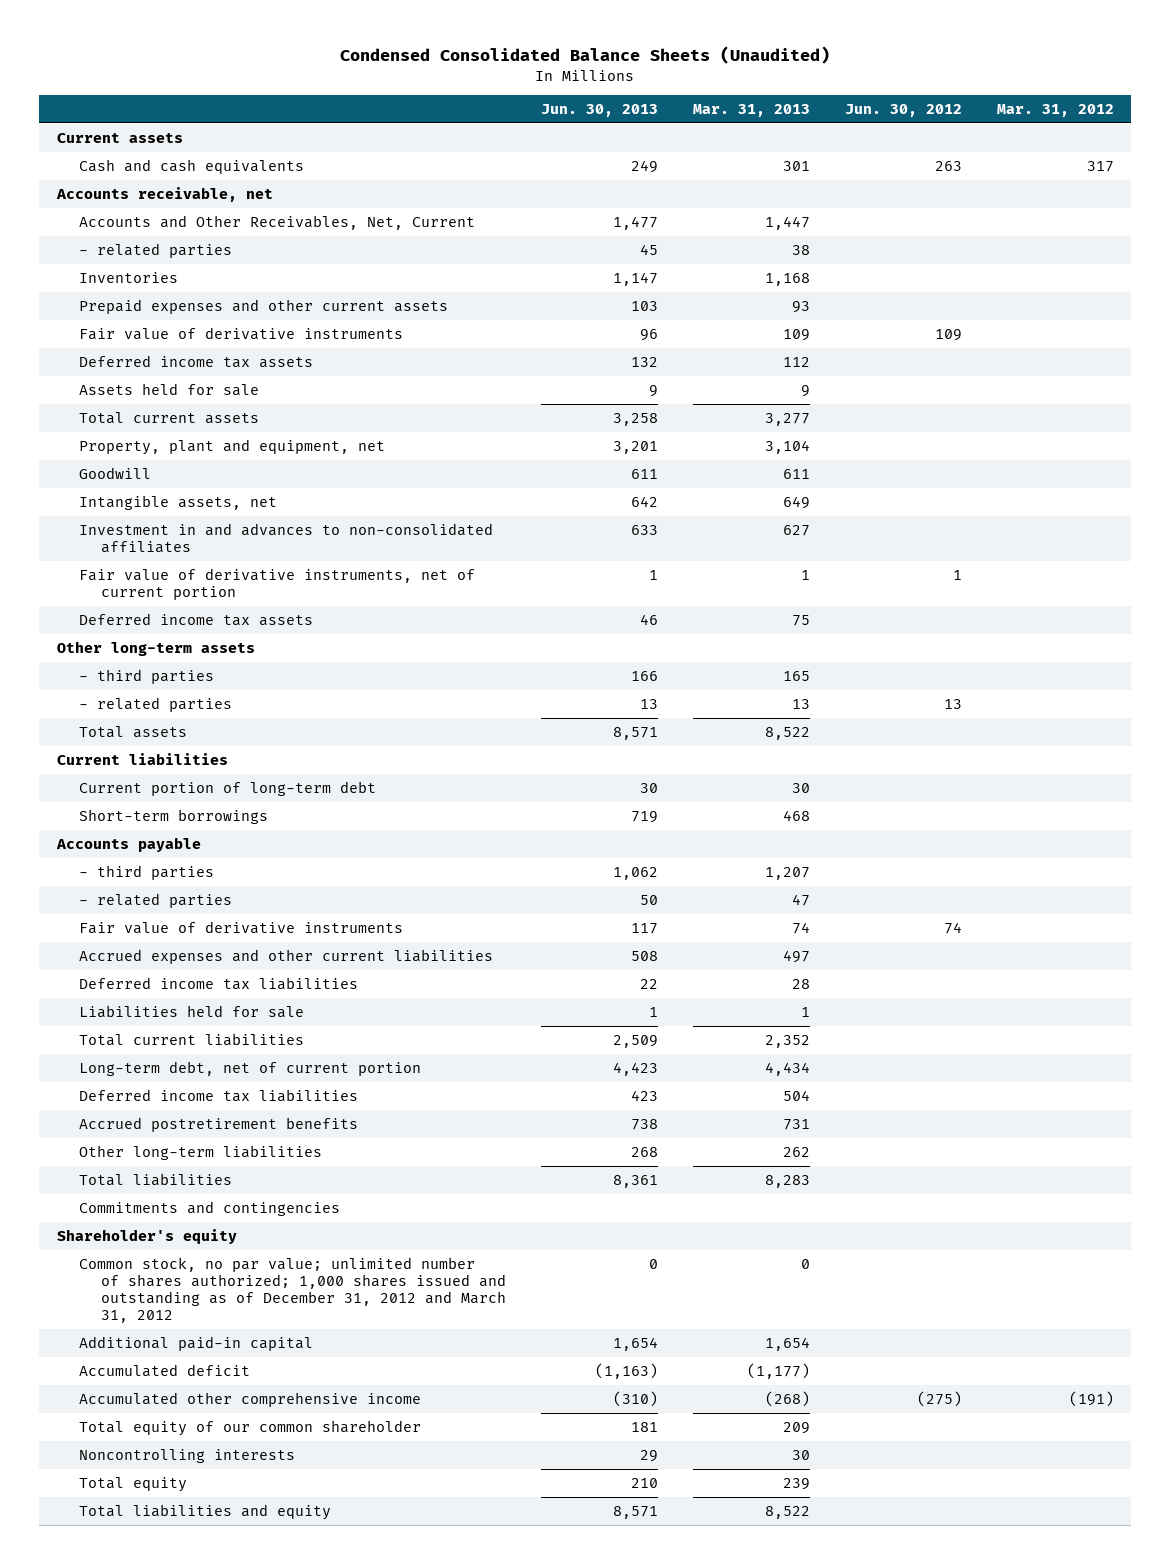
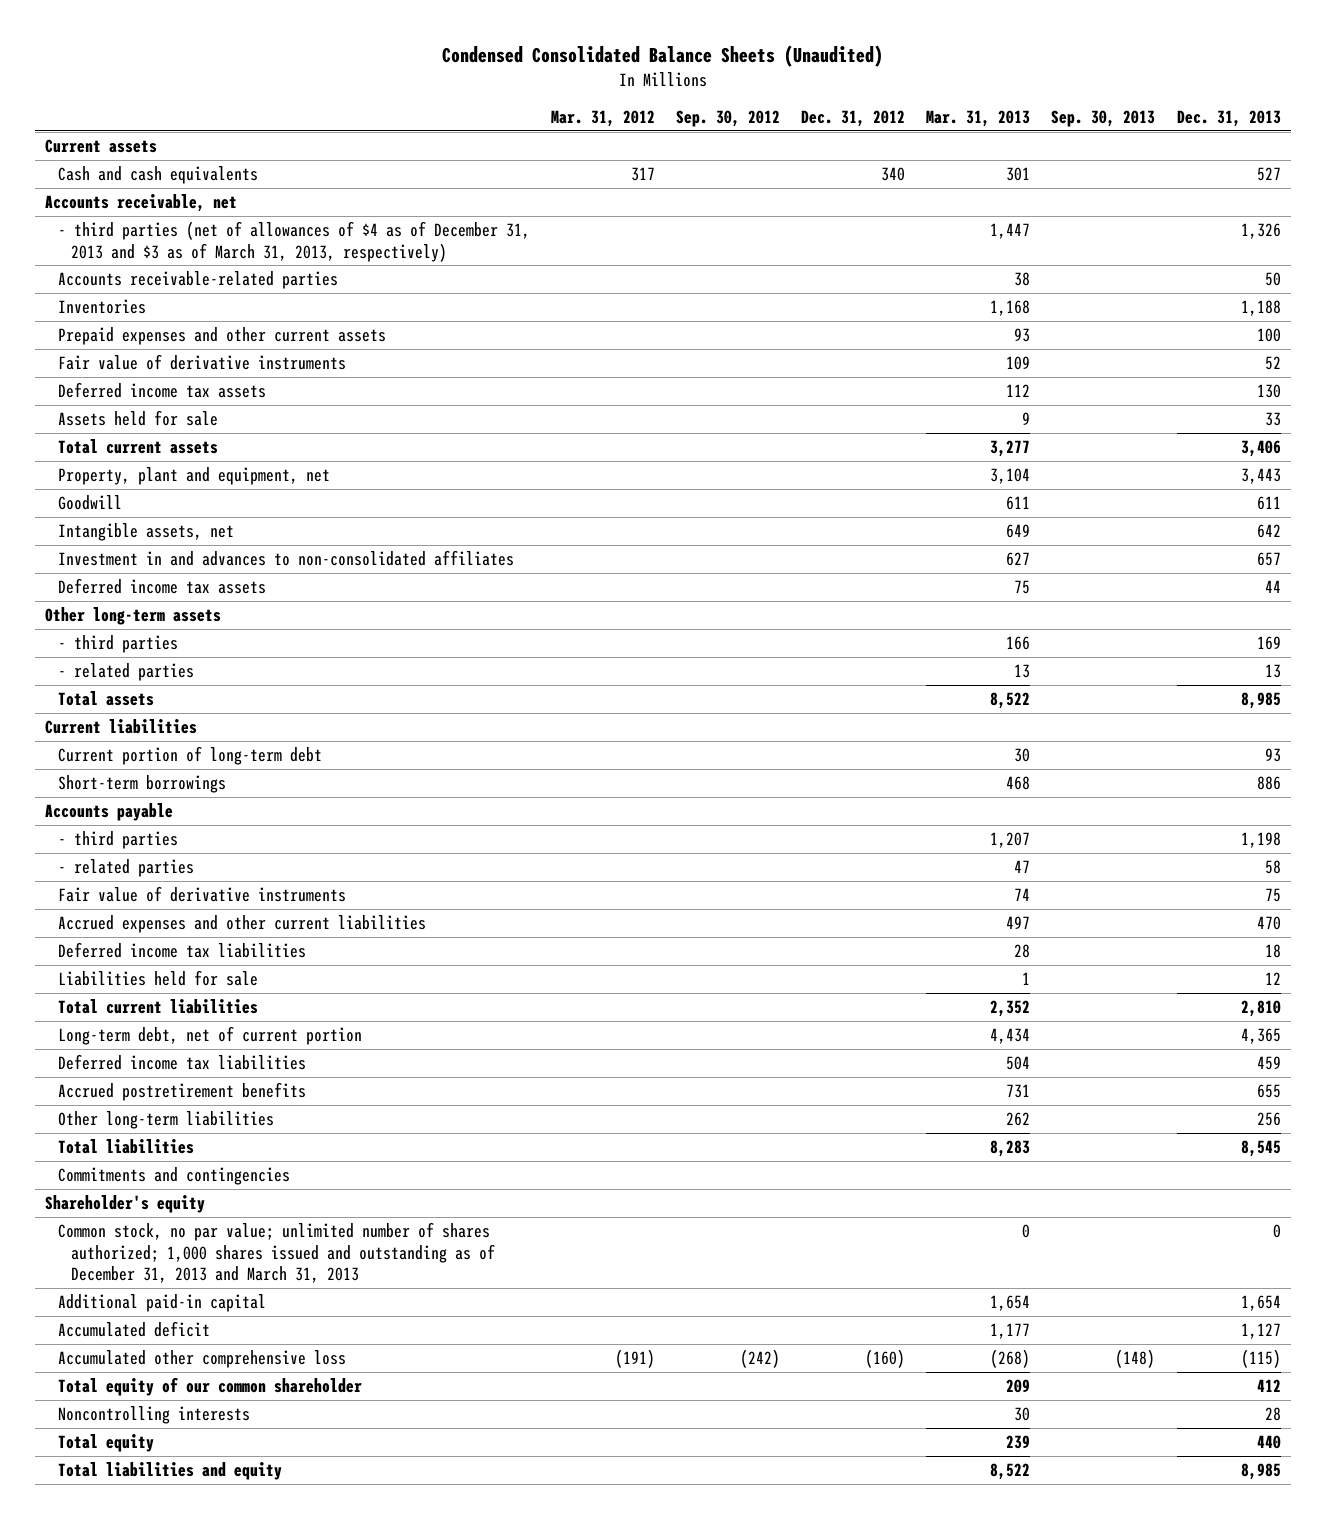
[541,104,659,118] Jun. 30, 2013 -> none
[845,104,963,118] Jun. 30, 2012 -> none
none -> [676,110,781,128] Sep. 30, 2012
none -> [801,110,906,128] Dec. 31, 2012
none -> [1051,110,1156,128] Sep. 30, 2013
none -> [1176,110,1281,128] Dec. 31, 2013
[78,214,475,230] Accounts and Other Receivables, Net, Current -> [58,220,531,262] - third parties (net of allowances of $4 as of December 31, 2013 and $3 as of March 31, 2013, respectively)
[78,242,232,258] - related parties -> [58,270,339,289] Accounts receivable-related parties
[78,567,475,600] Fair value of derivative instruments, net of current portion -> none
[783,670,811,681] 165 -> [1006,635,1031,650] 166
[78,1256,507,1324] Common stock, no par value; unlimited number of shares authorized; 1,000 shares issued and outstanding as of December 31, 2012 and March 31, 2012 -> [58,1221,496,1284] Common stock, no par value; unlimited number of shares authorized; 1,000 shares issued and outstanding as of December 31, 2013 and March 31, 2013
[747,1362,811,1379] (1,177) -> [990,1322,1031,1339] 1,177
[78,1391,421,1407] Accumulated other comprehensive income -> [58,1349,347,1368] Accumulated other comprehensive loss

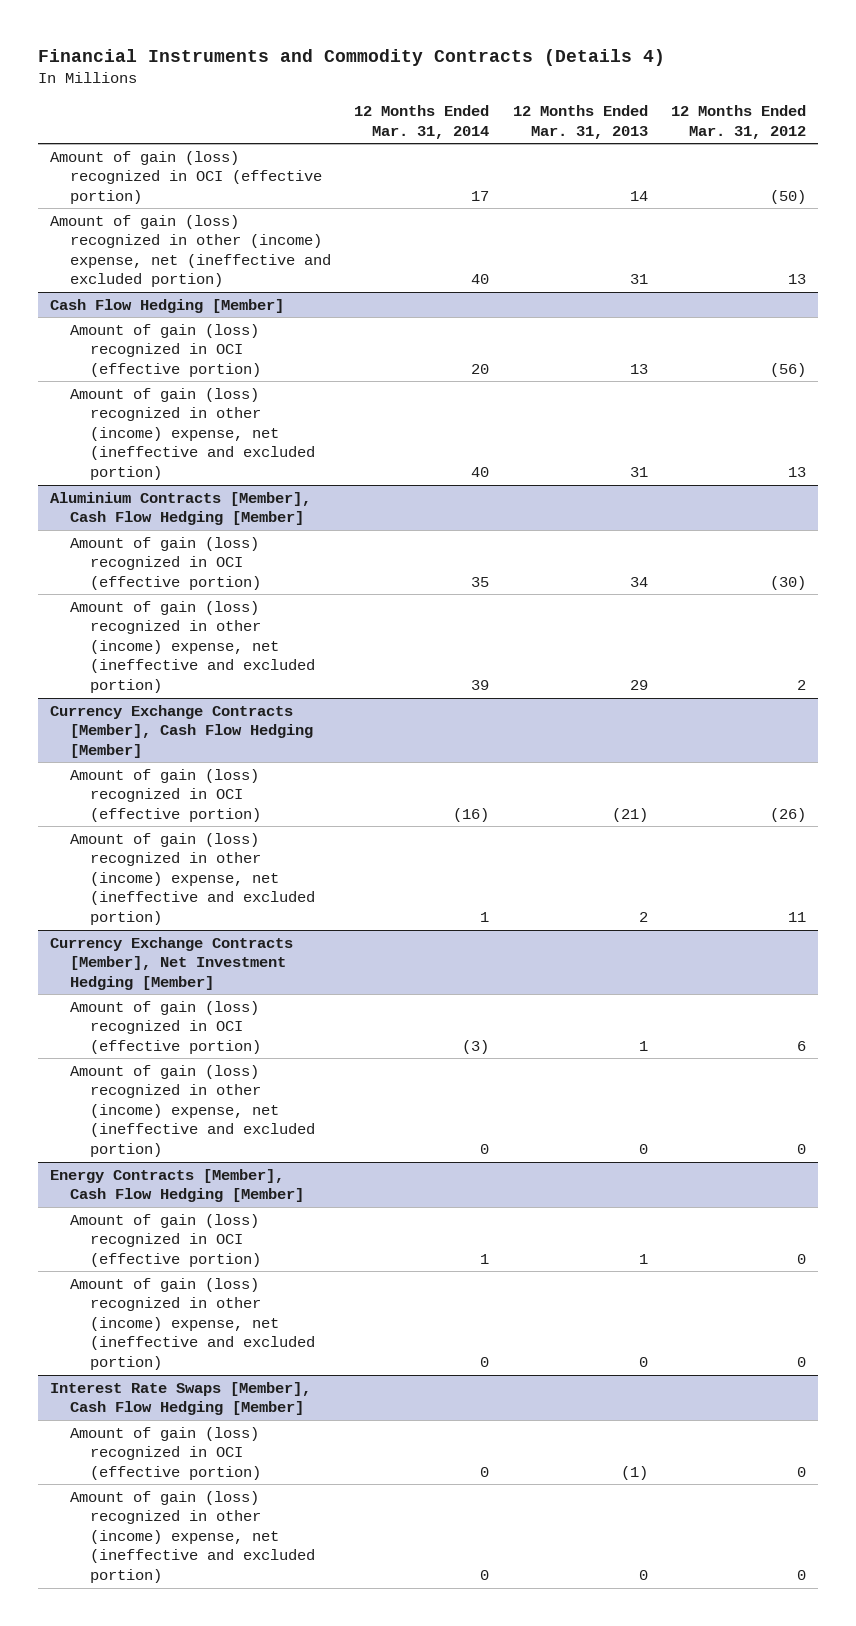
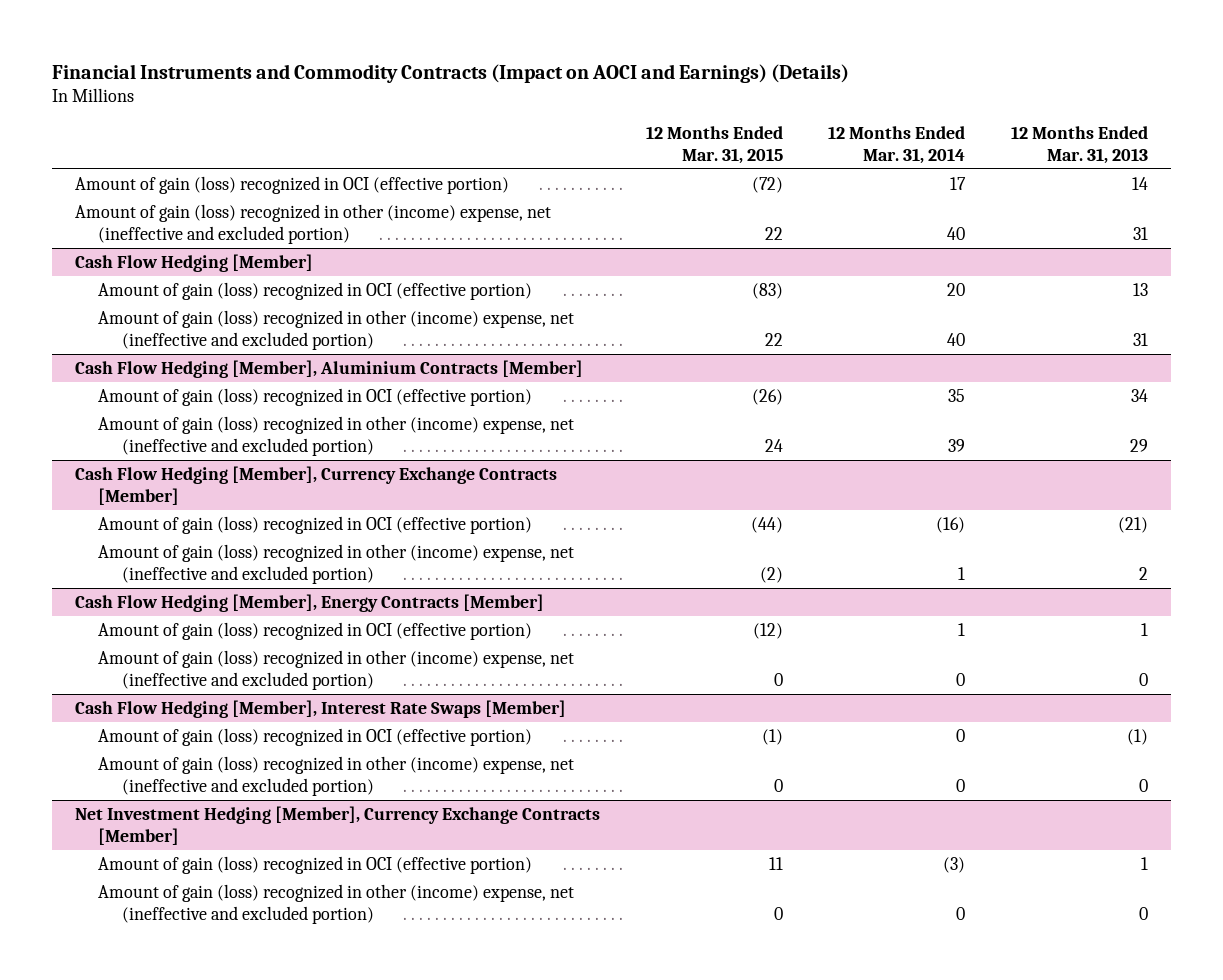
[38,49,666,67] Financial Instruments and Commodity Contracts (Details 4) -> [51,63,849,83] Financial Instruments and Commodity Contracts (Impact on AOCI and Earnings) (Details)
[670,105,806,139] 12 Months Ended Mar. 31, 2012 -> none
none -> [645,125,783,164] 12 Months Ended Mar. 31, 2015
[49,491,311,526] Aluminium Contracts [Member], Cash Flow Hedging [Member] -> [74,359,583,378] Cash Flow Hedging [Member], Aluminium Contracts [Member]
[49,704,313,758] Currency Exchange Contracts [Member], Cash Flow Hedging [Member] -> [74,465,557,505] Cash Flow Hedging [Member], Currency Exchange Contracts [Member]
[49,936,293,990] Currency Exchange Contracts [Member], Net Investment Hedging [Member] -> none
[69,1000,261,1054] Amount of gain (loss) recognized in OCI (effective portion) -> none
[69,1064,315,1157] Amount of gain (loss) recognized in other (income) expense, net (ineffective and excluded portion) -> none
[49,1168,304,1203] Energy Contracts [Member], Cash Flow Hedging [Member] -> [74,593,544,612] Cash Flow Hedging [Member], Energy Contracts [Member]
[49,1381,311,1416] Interest Rate Swaps [Member], Cash Flow Hedging [Member] -> [74,699,566,718] Cash Flow Hedging [Member], Interest Rate Swaps [Member]
none -> [74,805,600,845] Net Investment Hedging [Member], Currency Exchange Contracts [Member]
none -> [98,855,533,874] Amount of gain (loss) recognized in OCI (effective portion)
none -> [98,883,575,924] Amount of gain (loss) recognized in other (income) expense, net (ineffective and excluded portion)

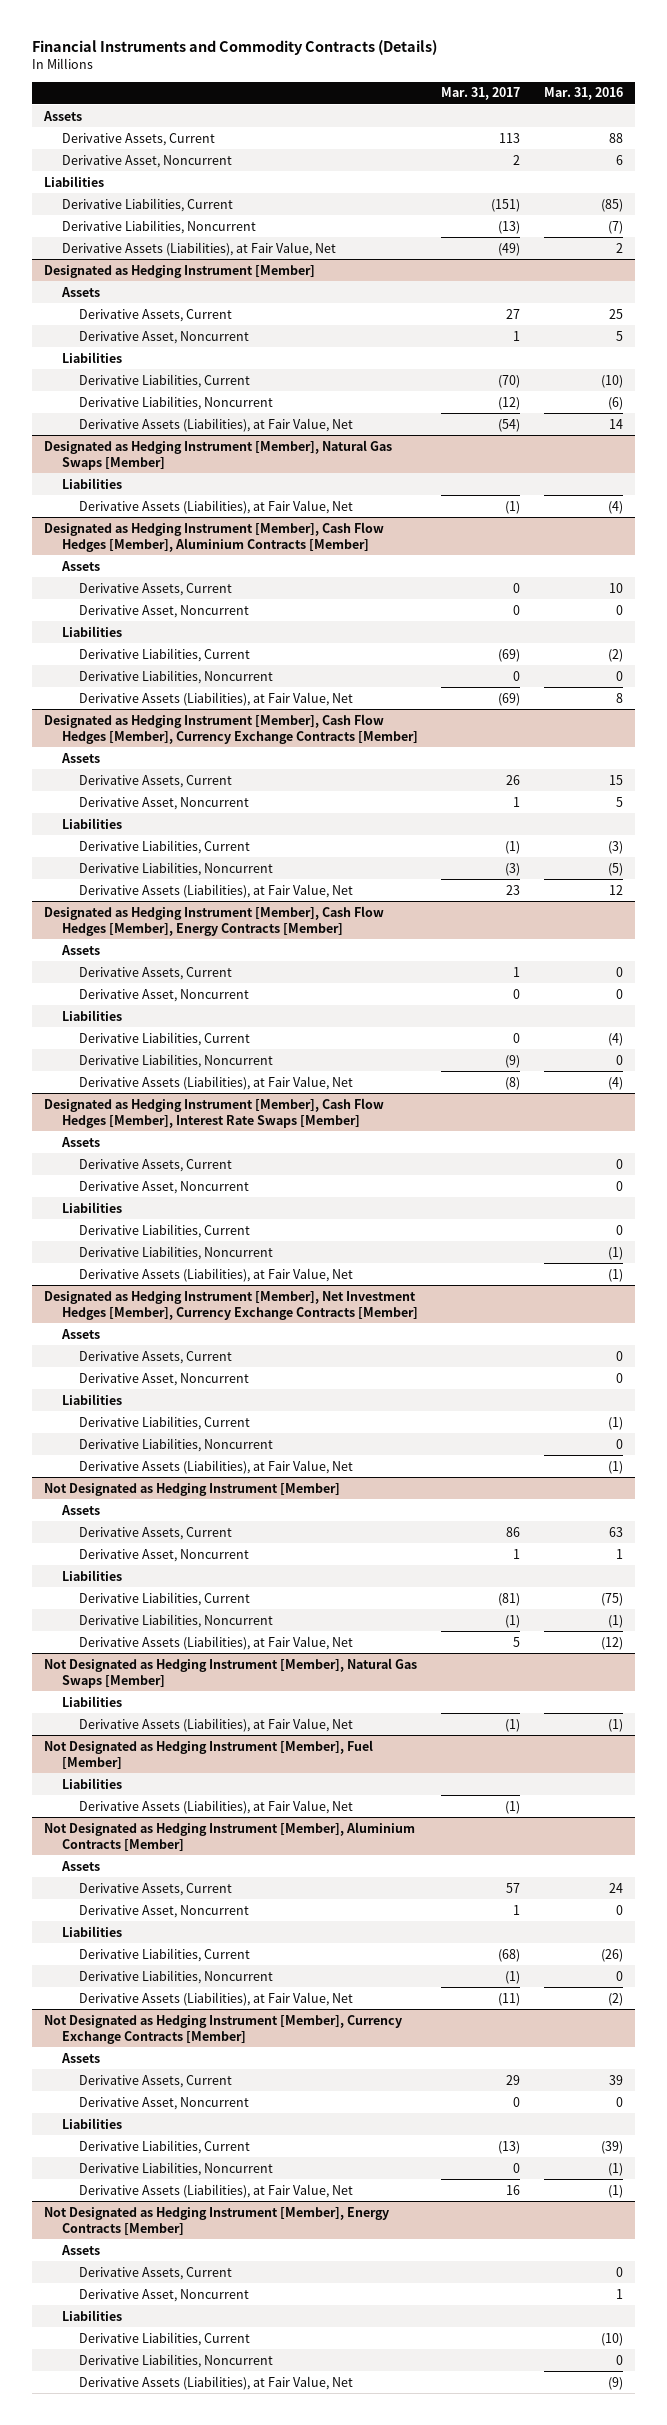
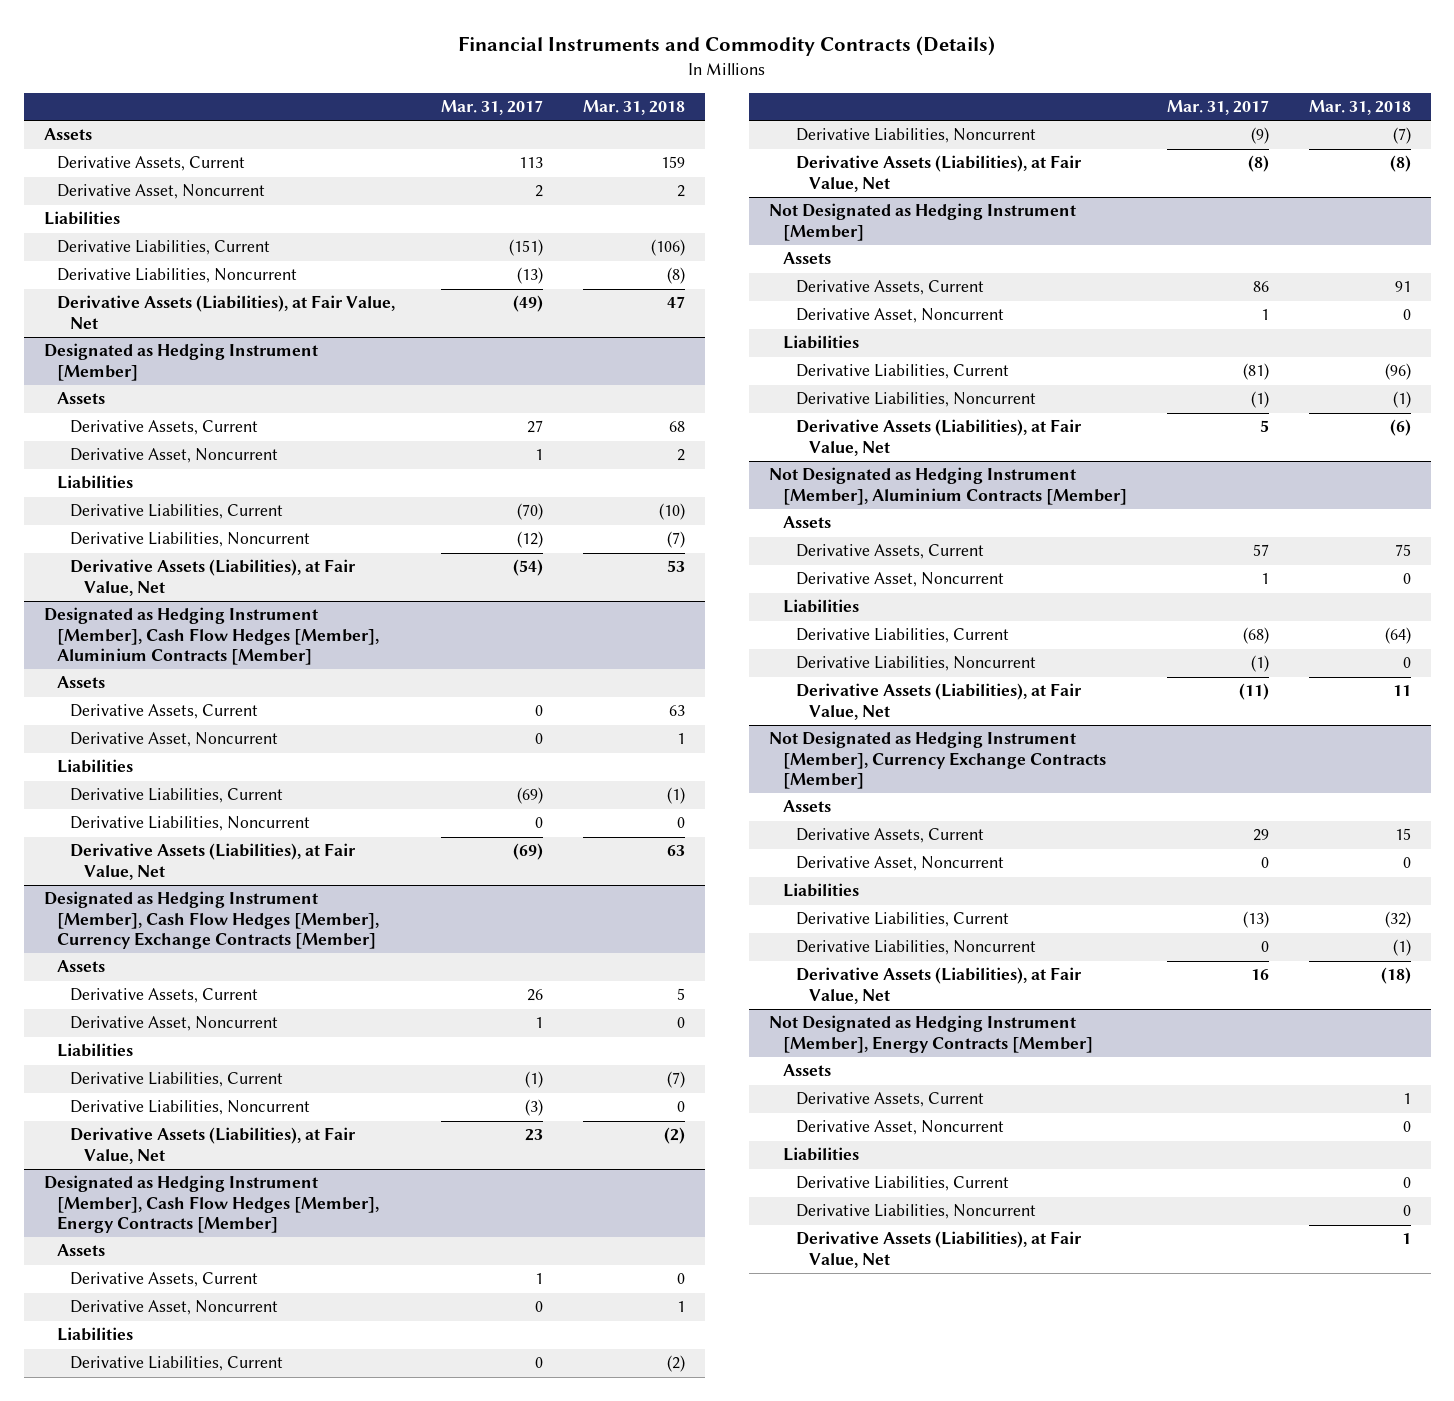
[544,87,624,101] Mar. 31, 2016 -> none
none -> [583,100,686,116] Mar. 31, 2018
[44,439,393,470] Designated as Hedging Instrument [Member], Natural Gas Swaps [Member] -> none
[61,477,122,489] Liabilities -> none
[79,499,354,514] Derivative Assets (Liabilities), at Fair Value, Net -> none
[44,1097,385,1128] Designated as Hedging Instrument [Member], Cash Flow Hedges [Member], Interest Rate Swaps [Member] -> none
[60,1136,100,1147] Assets -> none
[79,1158,233,1172] Derivative Assets, Current -> none
[79,1180,250,1194] Derivative Asset, Noncurrent -> none
[61,1201,122,1213] Liabilities -> none
[79,1223,251,1238] Derivative Liabilities, Current -> none
[79,1245,274,1260] Derivative Liabilities, Noncurrent -> none
[79,1267,354,1282] Derivative Assets (Liabilities), at Fair Value, Net -> none
[44,1290,418,1320] Designated as Hedging Instrument [Member], Net Investment Hedges [Member], Currency Exchange Contracts [Member] -> none
[60,1328,100,1339] Assets -> none
[79,1350,233,1364] Derivative Assets, Current -> none
[79,1372,250,1386] Derivative Asset, Noncurrent -> none
[61,1393,122,1405] Liabilities -> none
[79,1415,251,1430] Derivative Liabilities, Current -> none
[79,1437,274,1452] Derivative Liabilities, Noncurrent -> none
[79,1459,354,1474] Derivative Assets (Liabilities), at Fair Value, Net -> none
[44,1657,418,1688] Not Designated as Hedging Instrument [Member], Natural Gas Swaps [Member] -> none
[61,1695,122,1707] Liabilities -> none
[79,1717,354,1732] Derivative Assets (Liabilities), at Fair Value, Net -> none
[44,1739,374,1769] Not Designated as Hedging Instrument [Member], Fuel [Member] -> none
[61,1777,122,1789] Liabilities -> none
[79,1799,354,1814] Derivative Assets (Liabilities), at Fair Value, Net -> none

